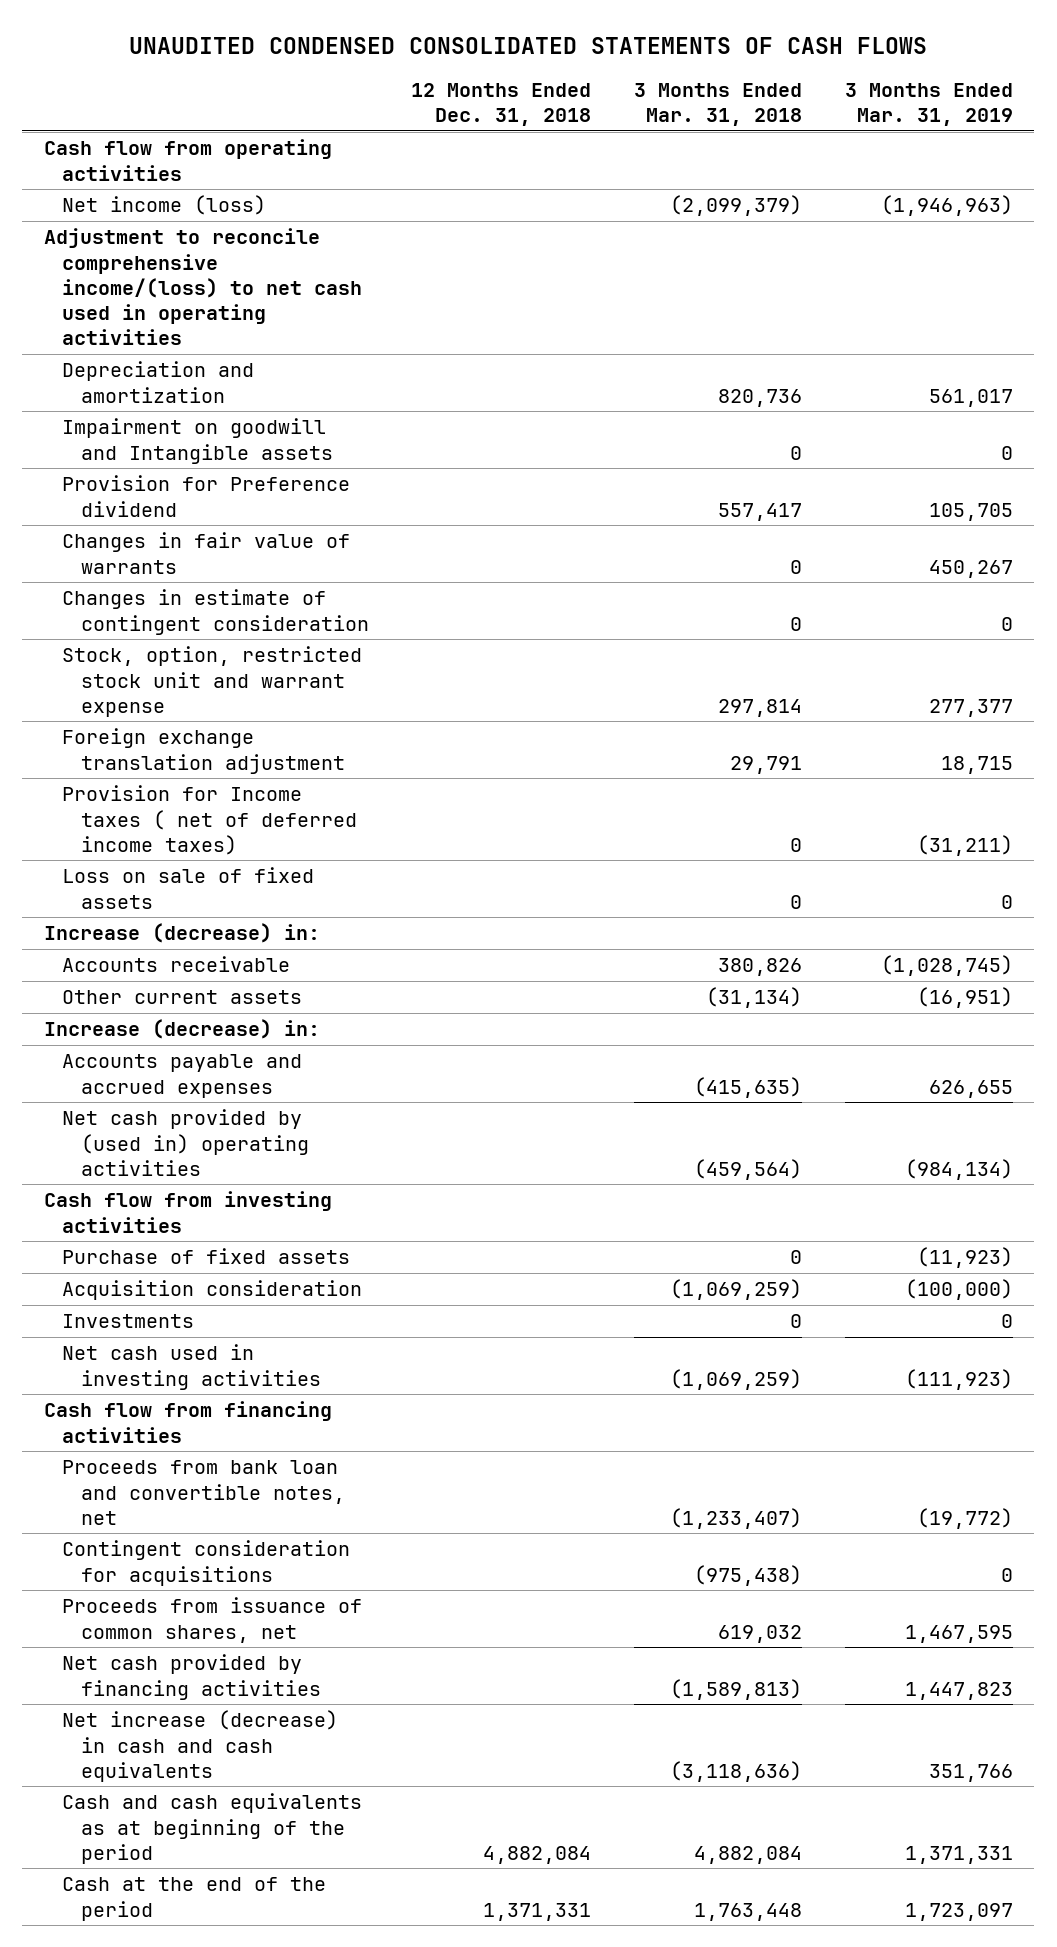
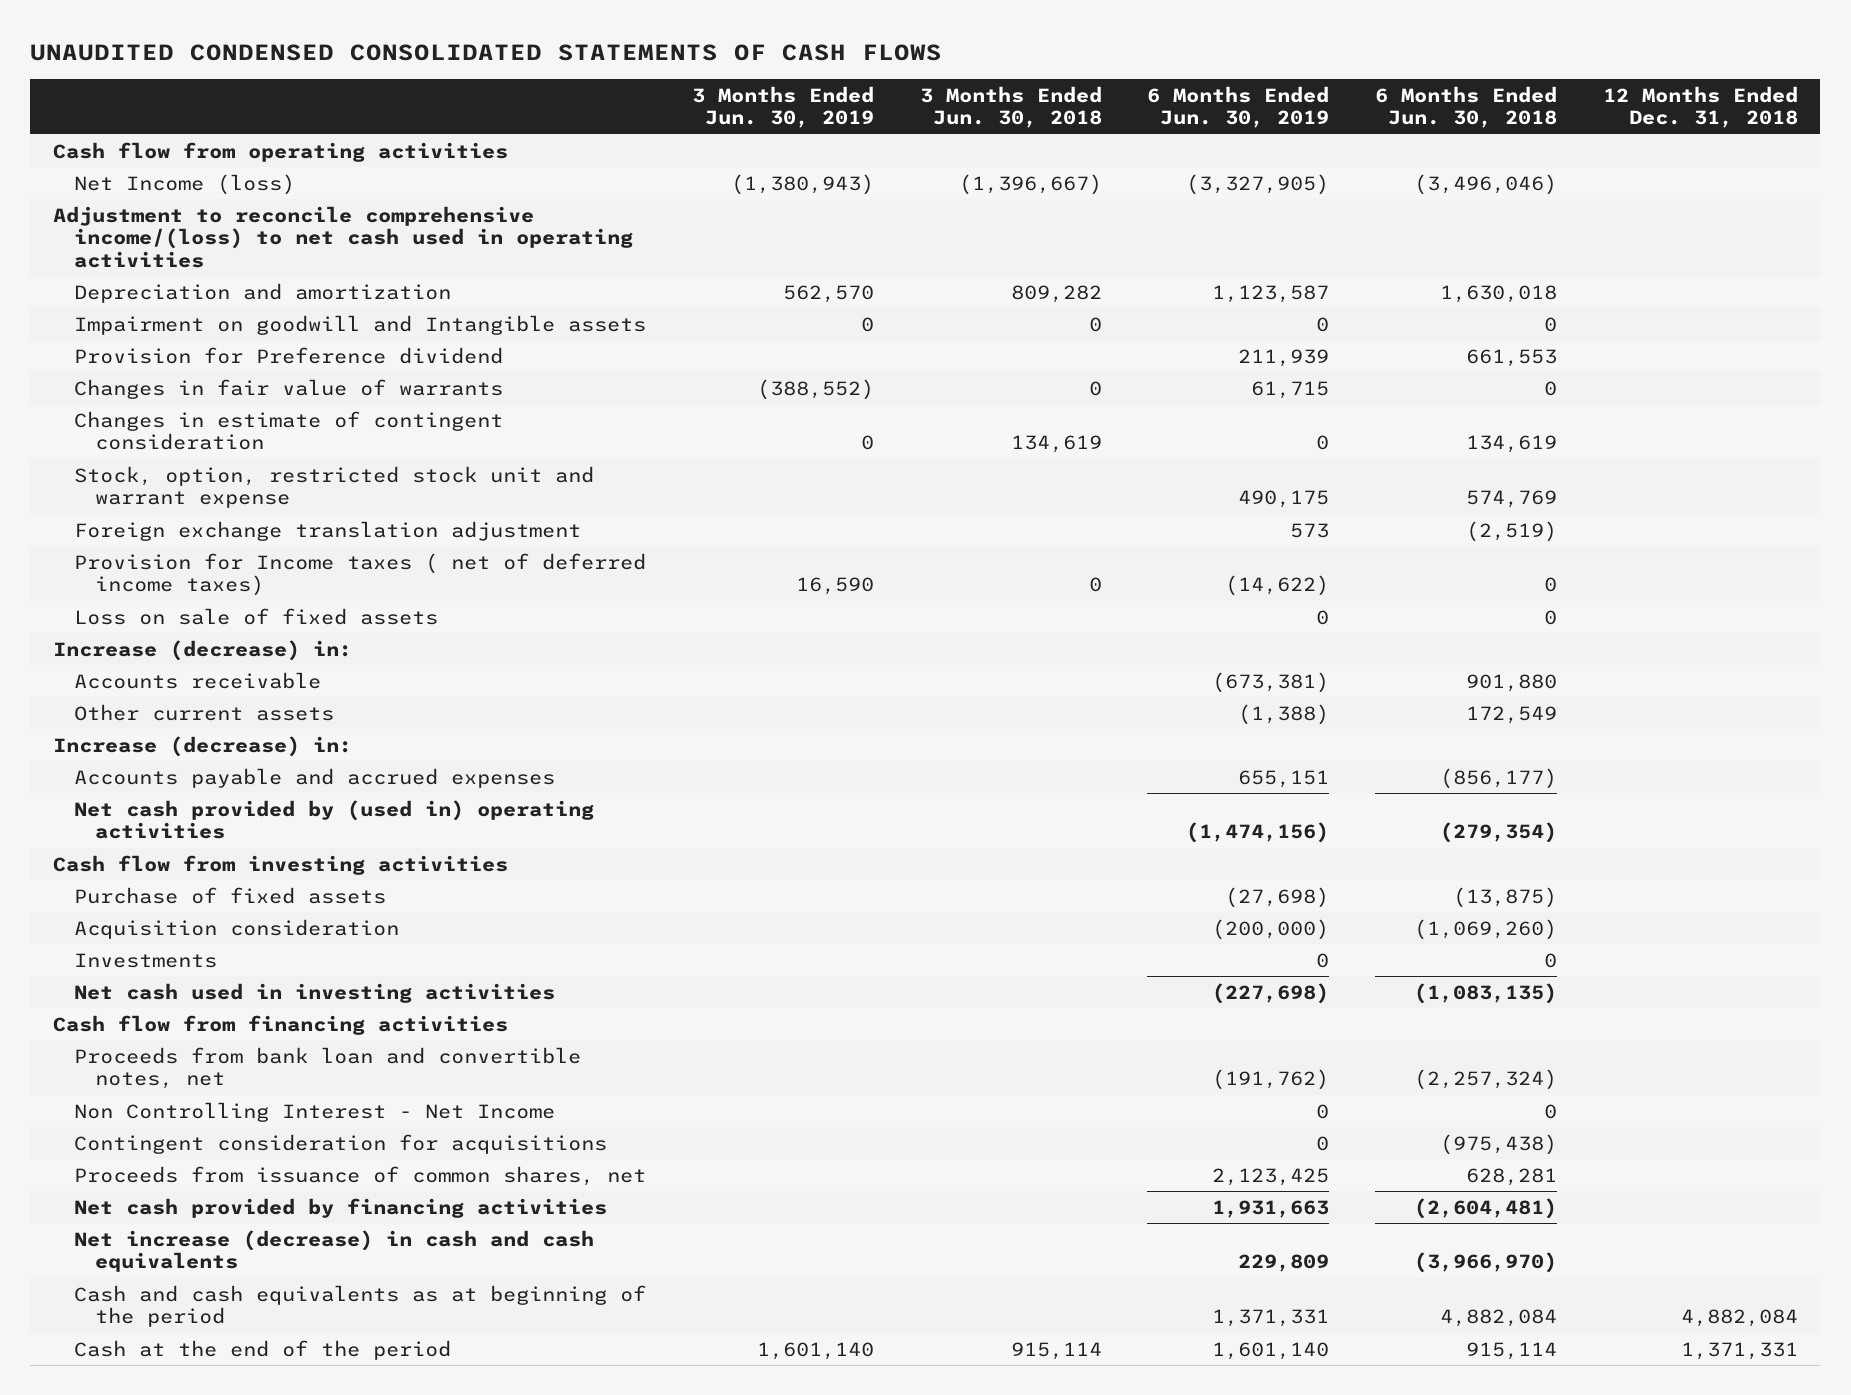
[634,82,803,127] 3 Months Ended Mar. 31, 2018 -> none
[845,82,1014,127] 3 Months Ended Mar. 31, 2019 -> none
none -> [691,85,874,129] 3 Months Ended Jun. 30, 2019
none -> [919,85,1102,129] 3 Months Ended Jun. 30, 2018
none -> [1147,85,1330,129] 6 Months Ended Jun. 30, 2019
none -> [1374,85,1557,129] 6 Months Ended Jun. 30, 2018
[62,195,267,216] Net income (loss) -> [74,173,296,195] Net Income (loss)
none -> [74,1101,556,1122] Non Controlling Interest - Net Income

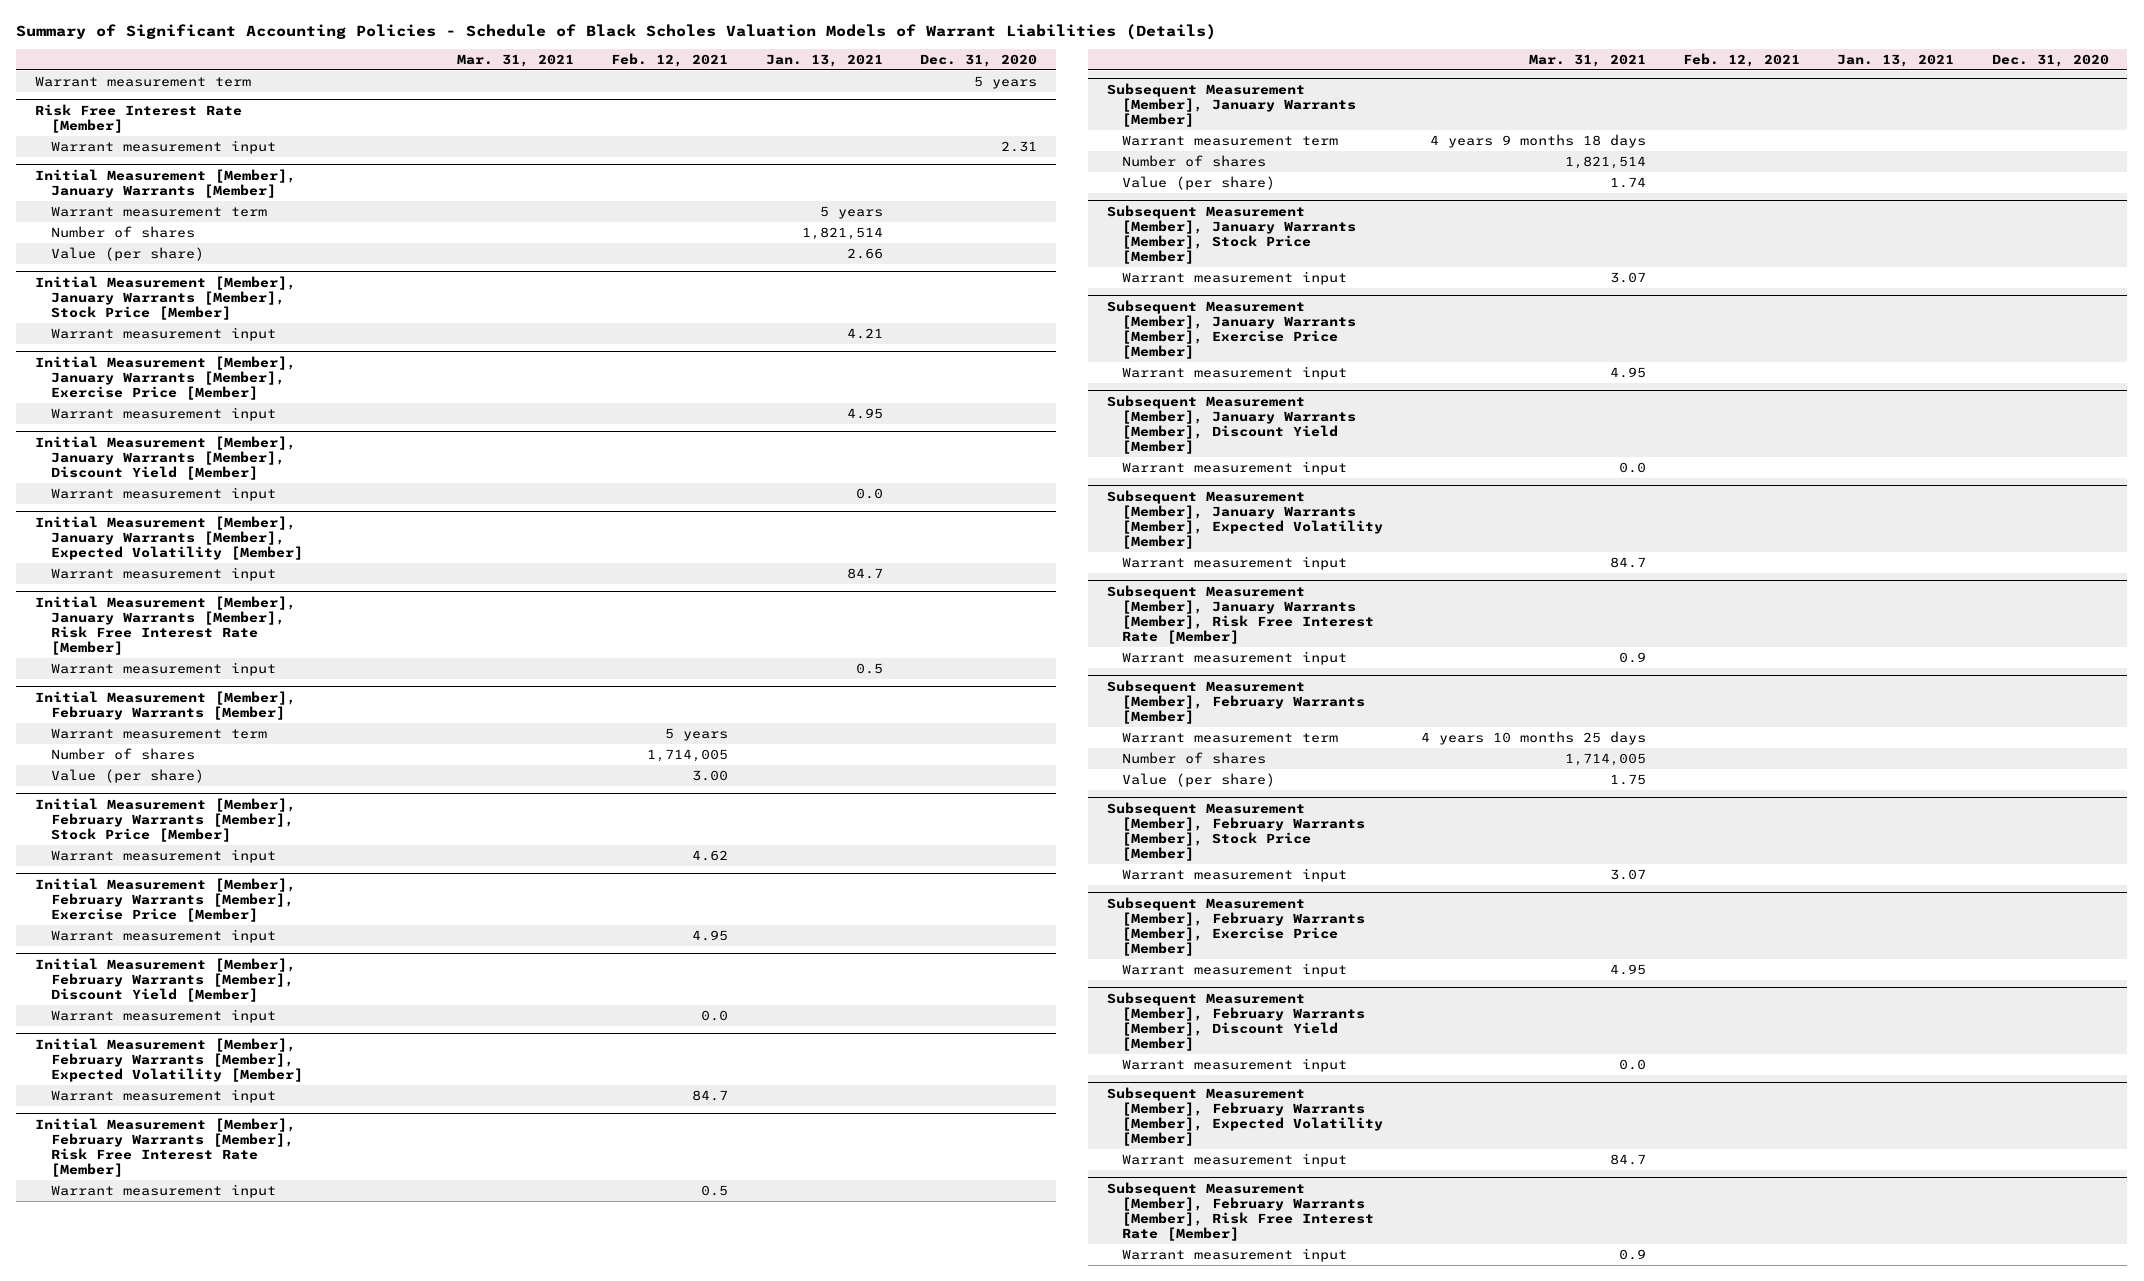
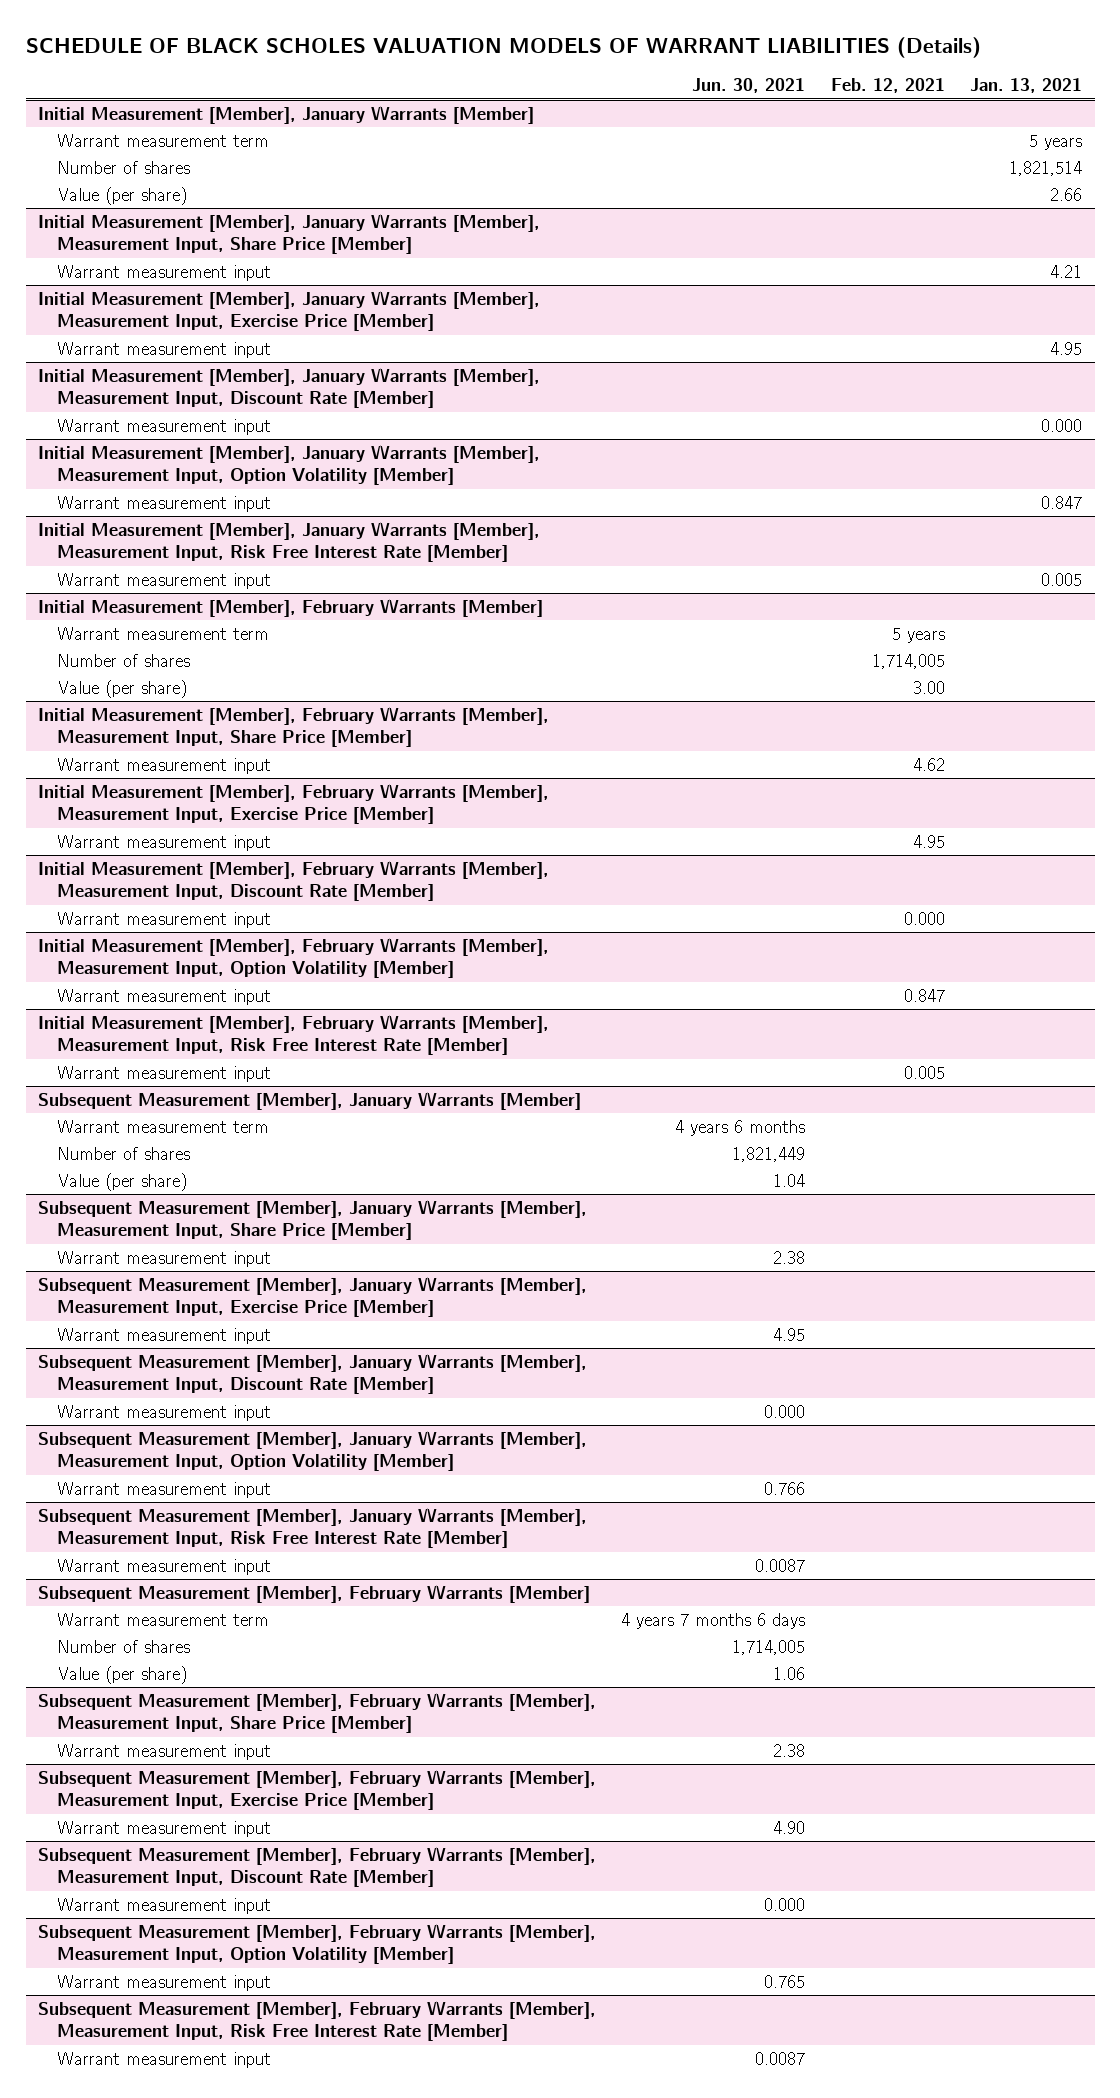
[16,24,1217,41] Summary of Significant Accounting Policies - Schedule of Black Scholes Valuation Models of Warrant Liabilities (Details) -> [25,37,981,59] SCHEDULE OF BLACK SCHOLES VALUATION MODELS OF WARRANT LIABILITIES (Details)
[456,53,574,67] Mar. 31, 2021 -> none
[920,53,1038,67] Dec. 31, 2020 -> none
none -> [692,78,806,94] Jun. 30, 2021
[34,75,251,87] Warrant measurement term -> none
[34,103,242,133] Risk Free Interest Rate [Member] -> none
[50,139,276,154] Warrant measurement input -> none
[34,275,296,320] Initial Measurement [Member], January Warrants [Member], Stock Price [Member] -> [38,212,541,255] Initial Measurement [Member], January Warrants [Member], Measurement Input, Share Price [Member]
[34,355,296,400] Initial Measurement [Member], January Warrants [Member], Exercise Price [Member] -> [38,289,541,332] Initial Measurement [Member], January Warrants [Member], Measurement Input, Exercise Price [Member]
[34,435,296,480] Initial Measurement [Member], January Warrants [Member], Discount Yield [Member] -> [38,366,541,409] Initial Measurement [Member], January Warrants [Member], Measurement Input, Discount Rate [Member]
[855,487,883,499] 0.0 -> [1040,418,1082,432] 0.000
[34,515,303,560] Initial Measurement [Member], January Warrants [Member], Expected Volatility [Member] -> [38,443,541,486] Initial Measurement [Member], January Warrants [Member], Measurement Input, Option Volatility [Member]
[846,567,883,579] 84.7 -> [1040,495,1082,509] 0.847
[34,595,296,656] Initial Measurement [Member], January Warrants [Member], Risk Free Interest Rate [Member] -> [38,520,541,563] Initial Measurement [Member], January Warrants [Member], Measurement Input, Risk Free Interest Rate [Member]
[855,662,883,674] 0.5 -> [1040,572,1082,586] 0.005
[34,797,296,842] Initial Measurement [Member], February Warrants [Member], Stock Price [Member] -> [38,705,550,748] Initial Measurement [Member], February Warrants [Member], Measurement Input, Share Price [Member]
[34,877,296,922] Initial Measurement [Member], February Warrants [Member], Exercise Price [Member] -> [38,782,550,825] Initial Measurement [Member], February Warrants [Member], Measurement Input, Exercise Price [Member]
[34,957,296,1002] Initial Measurement [Member], February Warrants [Member], Discount Yield [Member] -> [38,859,550,902] Initial Measurement [Member], February Warrants [Member], Measurement Input, Discount Rate [Member]
[701,1009,729,1021] 0.0 -> [903,911,945,925] 0.000
[34,1037,303,1082] Initial Measurement [Member], February Warrants [Member], Expected Volatility [Member] -> [38,936,550,979] Initial Measurement [Member], February Warrants [Member], Measurement Input, Option Volatility [Member]
[692,1089,729,1101] 84.7 -> [903,988,945,1002] 0.847
[34,1117,296,1178] Initial Measurement [Member], February Warrants [Member], Risk Free Interest Rate [Member] -> [38,1013,550,1056] Initial Measurement [Member], February Warrants [Member], Measurement Input, Risk Free Interest Rate [Member]
[701,1184,729,1196] 0.5 -> [903,1065,945,1079] 0.005
[1106,204,1357,265] Subsequent Measurement [Member], January Warrants [Member], Stock Price [Member] -> [38,1198,588,1241] Subsequent Measurement [Member], January Warrants [Member], Measurement Input, Share Price [Member]
[1106,299,1357,360] Subsequent Measurement [Member], January Warrants [Member], Exercise Price [Member] -> [38,1275,588,1318] Subsequent Measurement [Member], January Warrants [Member], Measurement Input, Exercise Price [Member]
[1106,394,1357,455] Subsequent Measurement [Member], January Warrants [Member], Discount Yield [Member] -> [38,1352,588,1395] Subsequent Measurement [Member], January Warrants [Member], Measurement Input, Discount Rate [Member]
[1106,489,1384,550] Subsequent Measurement [Member], January Warrants [Member], Expected Volatility [Member] -> [38,1429,588,1472] Subsequent Measurement [Member], January Warrants [Member], Measurement Input, Option Volatility [Member]
[1106,584,1375,645] Subsequent Measurement [Member], January Warrants [Member], Risk Free Interest Rate [Member] -> [38,1506,588,1549] Subsequent Measurement [Member], January Warrants [Member], Measurement Input, Risk Free Interest Rate [Member]
[1106,801,1366,862] Subsequent Measurement [Member], February Warrants [Member], Stock Price [Member] -> [38,1691,597,1734] Subsequent Measurement [Member], February Warrants [Member], Measurement Input, Share Price [Member]
[1106,896,1366,957] Subsequent Measurement [Member], February Warrants [Member], Exercise Price [Member] -> [38,1768,597,1811] Subsequent Measurement [Member], February Warrants [Member], Measurement Input, Exercise Price [Member]
[1106,991,1366,1052] Subsequent Measurement [Member], February Warrants [Member], Discount Yield [Member] -> [38,1845,597,1888] Subsequent Measurement [Member], February Warrants [Member], Measurement Input, Discount Rate [Member]
[1106,1086,1384,1147] Subsequent Measurement [Member], February Warrants [Member], Expected Volatility [Member] -> [38,1922,597,1965] Subsequent Measurement [Member], February Warrants [Member], Measurement Input, Option Volatility [Member]
[1106,1181,1375,1242] Subsequent Measurement [Member], February Warrants [Member], Risk Free Interest Rate [Member] -> [38,1999,597,2042] Subsequent Measurement [Member], February Warrants [Member], Measurement Input, Risk Free Interest Rate [Member]

